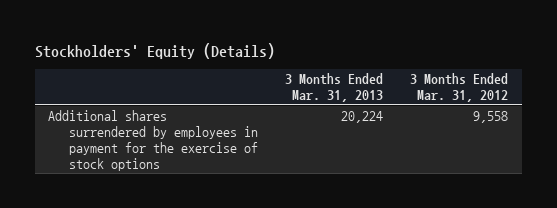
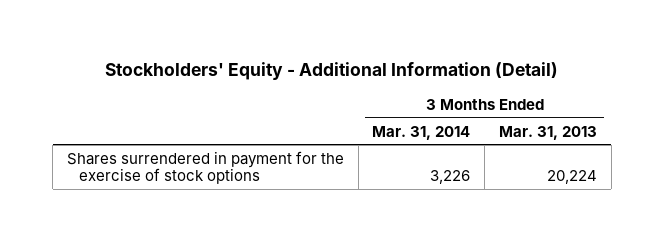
[34,42,275,59] Stockholders' Equity (Details) -> [104,62,558,81] Stockholders' Equity - Additional Information (Detail)
[410,73,509,103] 3 Months Ended Mar. 31, 2012 -> none
none -> [372,125,471,140] Mar. 31, 2014
[48,110,258,171] Additional shares surrendered by employees in payment for the exercise of stock options -> [66,150,344,185] Shares surrendered in payment for the exercise of stock options

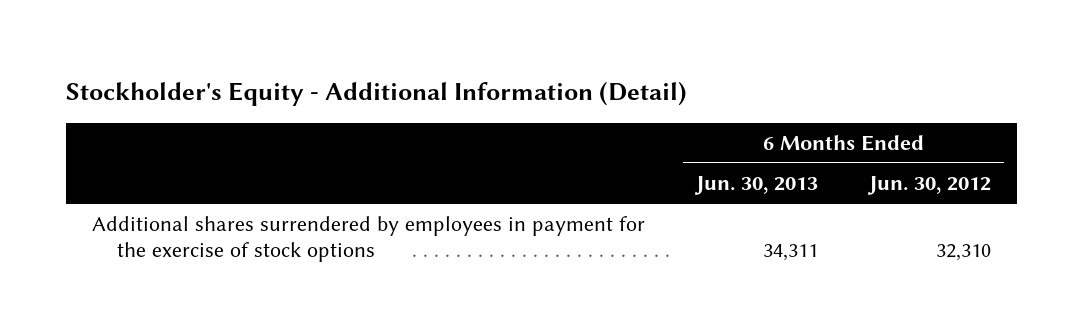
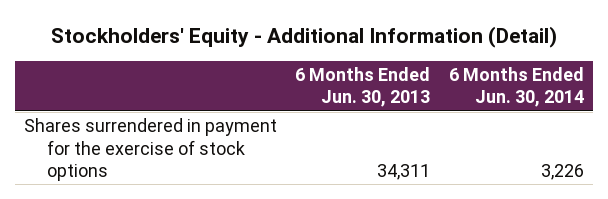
[66,81,688,107] Stockholder's Equity - Additional Information (Detail) -> [50,25,557,48] Stockholders' Equity - Additional Information (Detail)
[867,176,992,196] Jun. 30, 2012 -> none
none -> [448,66,584,108] 6 Months Ended Jun. 30, 2014
[91,216,645,263] Additional shares surrendered by employees in payment for the exercise of stock options -> [23,118,277,181] Shares surrendered in payment for the exercise of stock options

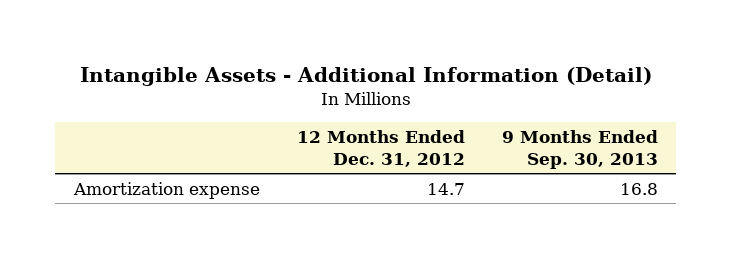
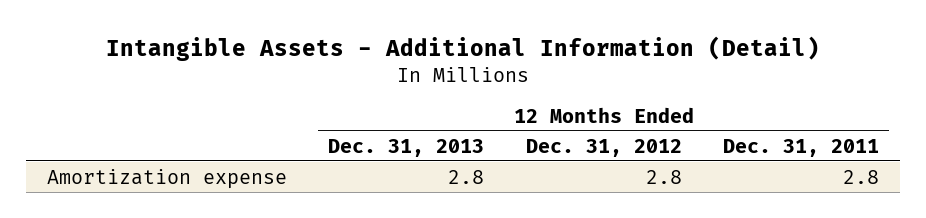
[501,129,658,169] 9 Months Ended Sep. 30, 2013 -> none
none -> [328,138,485,157] Dec. 31, 2013
none -> [723,138,880,157] Dec. 31, 2011
[426,182,465,195] 14.7 -> [645,169,682,184] 2.8

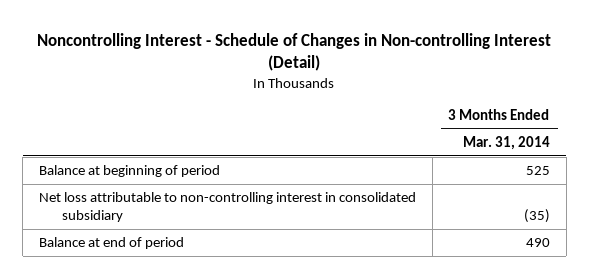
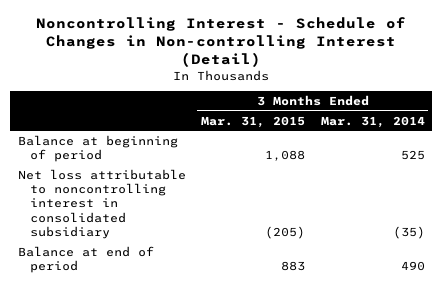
none -> [201,115,306,128] Mar. 31, 2015
[39,192,417,223] Net loss attributable to non-controlling interest in consolidated subsidiary -> [18,168,187,239] Net loss attributable to noncontrolling interest in consolidated subsidiary

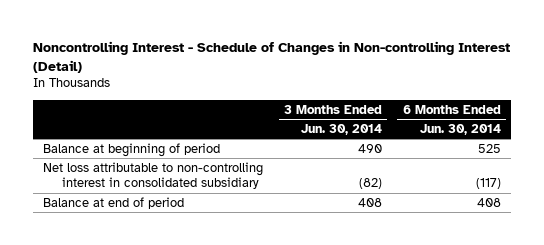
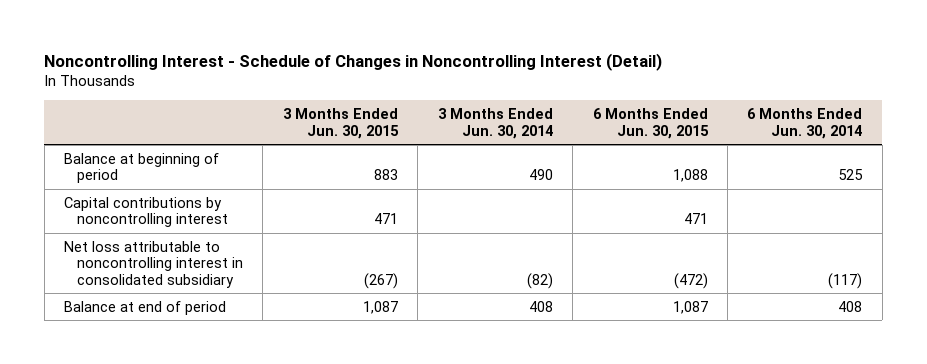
[32,40,510,73] Noncontrolling Interest - Schedule of Changes in Non-controlling Interest (Detail) -> [44,52,663,71] Noncontrolling Interest - Schedule of Changes in Noncontrolling Interest (Detail)
none -> [282,108,399,139] 3 Months Ended Jun. 30, 2015
none -> [592,108,709,139] 6 Months Ended Jun. 30, 2015
none -> [64,196,228,228] Capital contributions by noncontrolling interest
[43,161,264,190] Net loss attributable to non-controlling interest in consolidated subsidiary -> [64,240,243,289] Net loss attributable to noncontrolling interest in consolidated subsidiary

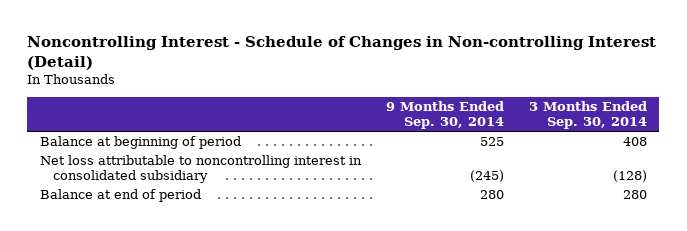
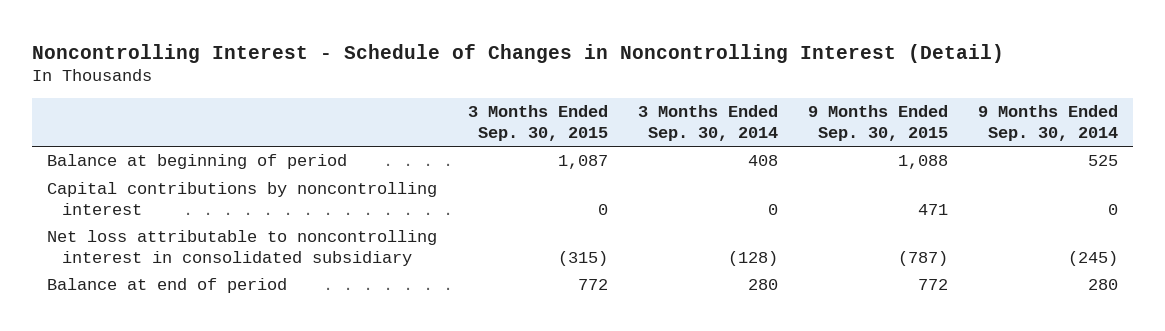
[27,35,657,70] Noncontrolling Interest - Schedule of Changes in Non-controlling Interest (Detail) -> [32,43,1005,63] Noncontrolling Interest - Schedule of Changes in Noncontrolling Interest (Detail)
none -> [467,105,608,141] 3 Months Ended Sep. 30, 2015
none -> [807,105,948,141] 9 Months Ended Sep. 30, 2015
none -> [47,182,438,215] Capital contributions by noncontrolling interest

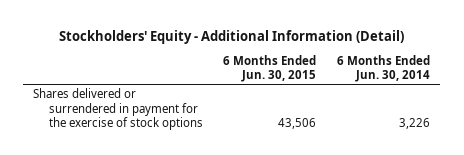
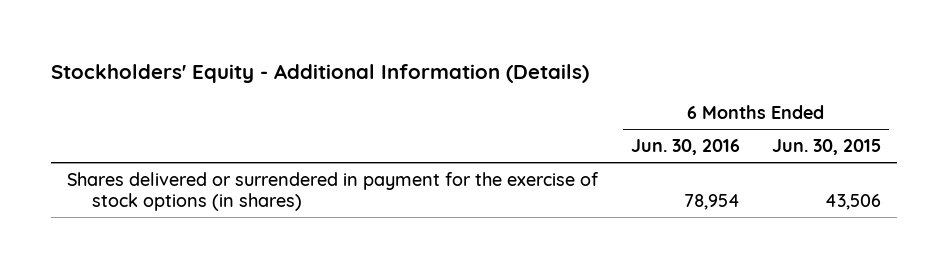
[58,29,404,44] Stockholders' Equity - Additional Information (Detail) -> [51,63,590,83] Stockholders' Equity - Additional Information (Details)
[337,54,431,83] 6 Months Ended Jun. 30, 2014 -> none
none -> [630,139,740,156] Jun. 30, 2016
[33,88,203,131] Shares delivered or surrendered in payment for the exercise of stock options -> [67,171,600,212] Shares delivered or surrendered in payment for the exercise of stock options (in shares)

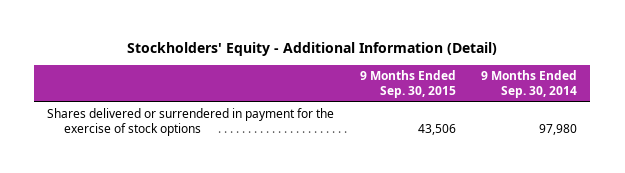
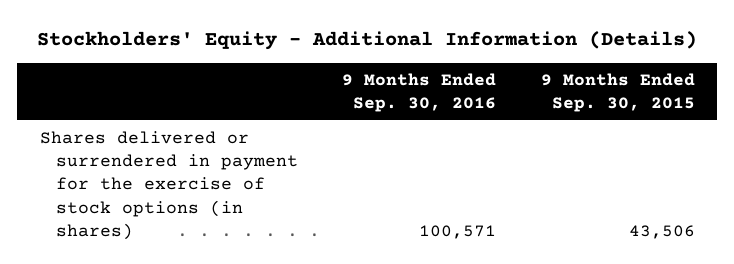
[127,42,498,57] Stockholders' Equity - Additional Information (Detail) -> [37,31,698,51] Stockholders' Equity - Additional Information (Details)
[481,70,578,99] 9 Months Ended Sep. 30, 2014 -> none
none -> [342,72,497,113] 9 Months Ended Sep. 30, 2016
[47,107,335,137] Shares delivered or surrendered in payment for the exercise of stock options -> [39,130,298,241] Shares delivered or surrendered in payment for the exercise of stock options (in shares)

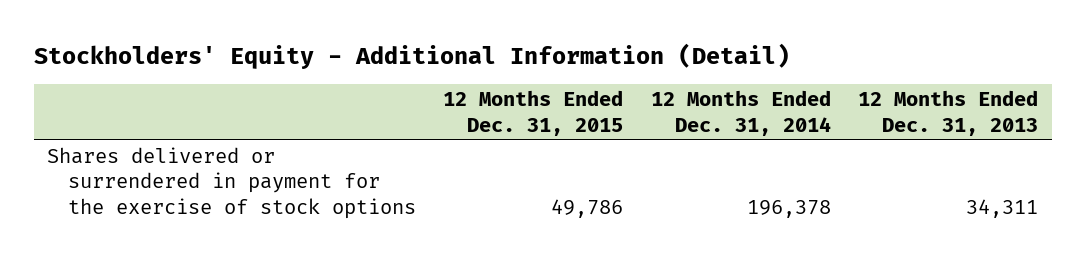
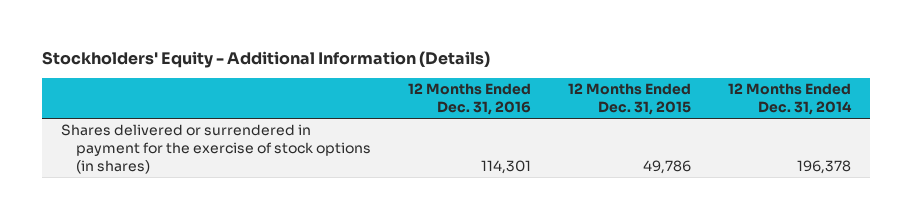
[33,43,790,70] Stockholders' Equity - Additional Information (Detail) -> [42,50,491,68] Stockholders' Equity - Additional Information (Details)
[858,90,1039,136] 12 Months Ended Dec. 31, 2013 -> none
none -> [407,83,531,116] 12 Months Ended Dec. 31, 2016
[47,147,416,219] Shares delivered or surrendered in payment for the exercise of stock options -> [60,124,371,175] Shares delivered or surrendered in payment for the exercise of stock options (in shares)

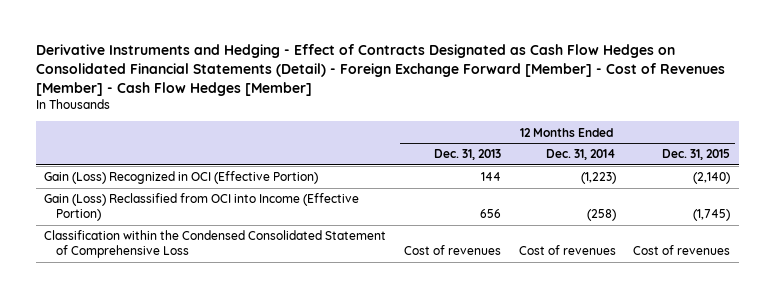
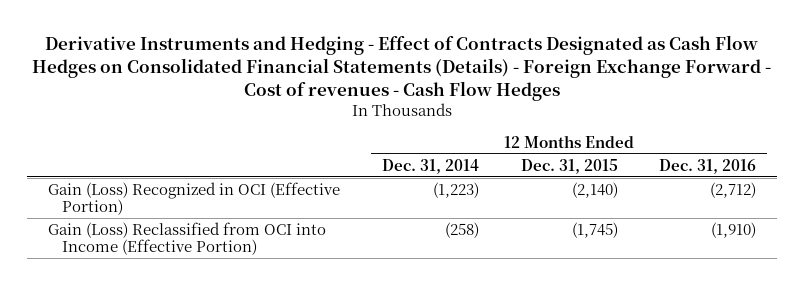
[35,43,725,96] Derivative Instruments and Hedging - Effect of Contracts Designated as Cash Flow Hedges on Consolidated Financial Statements (Detail) - Foreign Exchange Forward [Member] - Cost of Revenues [Member] - Cash Flow Hedges [Member] -> [32,35,772,102] Derivative Instruments and Hedging - Effect of Contracts Designated as Cash Flow Hedges on Consolidated Financial Statements (Details) - Foreign Exchange Forward - Cost of revenues - Cash Flow Hedges
[433,149,501,161] Dec. 31, 2013 -> none
none -> [659,158,757,174] Dec. 31, 2016
[44,230,387,259] Classification within the Condensed Consolidated Statement of Comprehensive Loss -> none

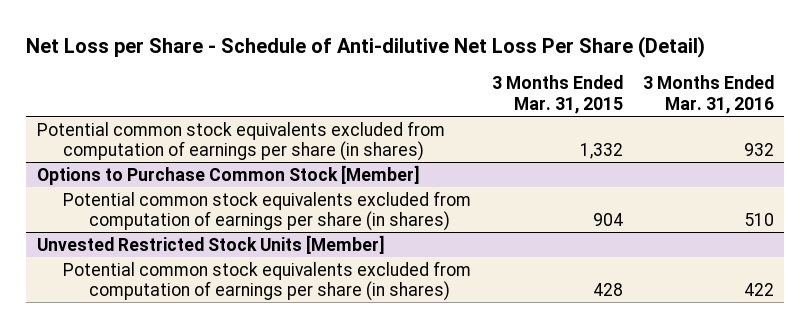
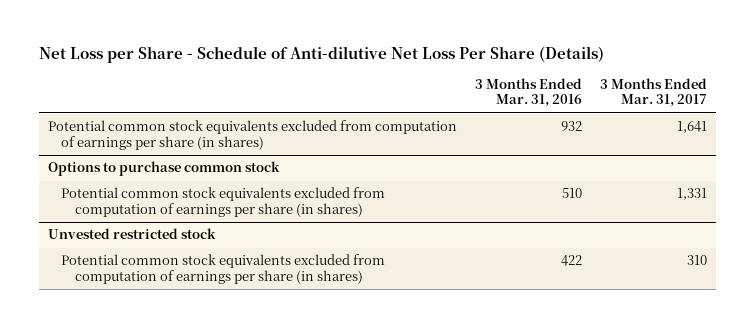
[26,36,706,59] Net Loss per Share - Schedule of Anti-dilutive Net Loss Per Share (Detail) -> [38,45,604,63] Net Loss per Share - Schedule of Anti-dilutive Net Loss Per Share (Details)
[491,75,623,114] 3 Months Ended Mar. 31, 2015 -> none
none -> [599,78,707,108] 3 Months Ended Mar. 31, 2017
[36,164,420,185] Options to Purchase Common Stock [Member] -> [47,161,280,177] Options to purchase common stock
[36,234,385,254] Unvested Restricted Stock Units [Member] -> [47,228,216,240] Unvested restricted stock

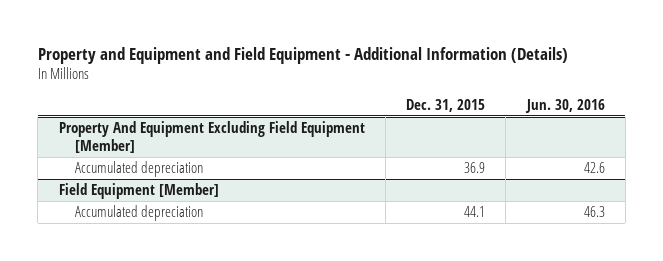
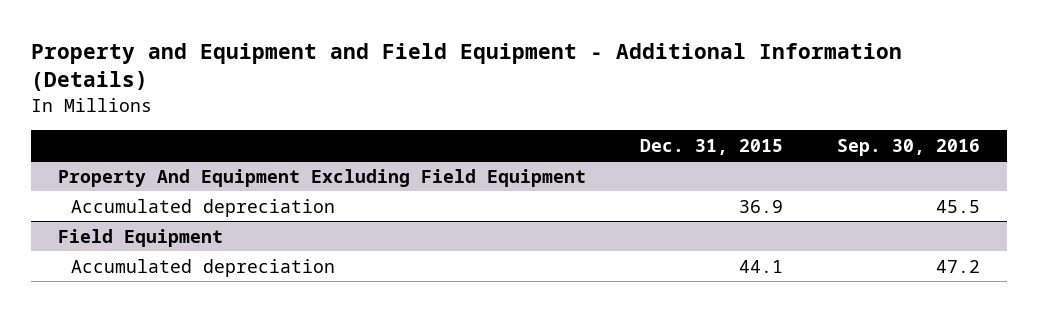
[524,98,605,113] Jun. 30, 2016 -> none
none -> [837,138,981,156] Sep. 30, 2016
[58,121,365,154] Property And Equipment Excluding Field Equipment [Member] -> [57,168,586,187] Property And Equipment Excluding Field Equipment
[58,183,219,200] Field Equipment [Member] -> [57,228,223,247] Field Equipment

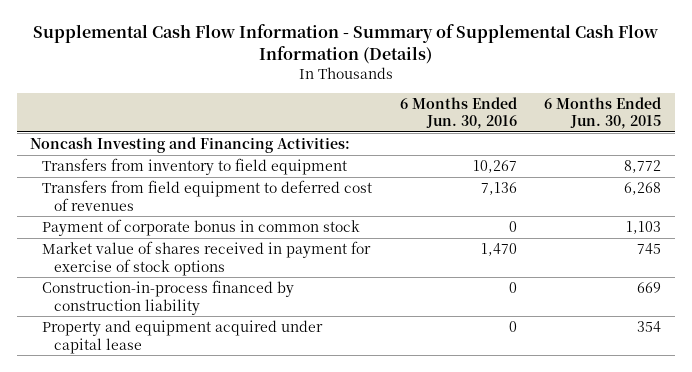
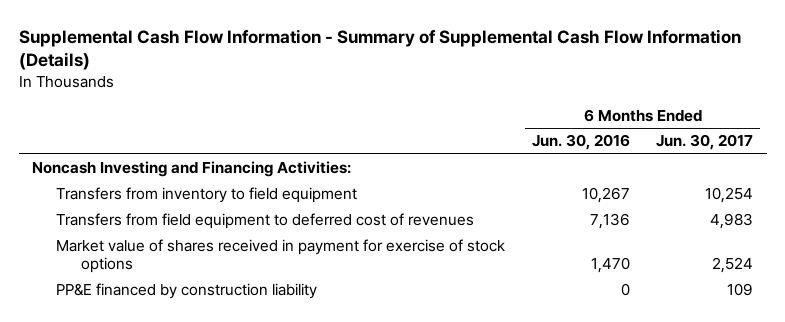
[544,96,662,130] 6 Months Ended Jun. 30, 2015 -> none
none -> [656,134,754,151] Jun. 30, 2017
[42,218,361,236] Payment of corporate bonus in common stock -> none
[42,319,324,354] Property and equipment acquired under capital lease -> none
[42,279,295,315] Construction-in-process financed by construction liability -> [56,283,318,300] PP&E financed by construction liability

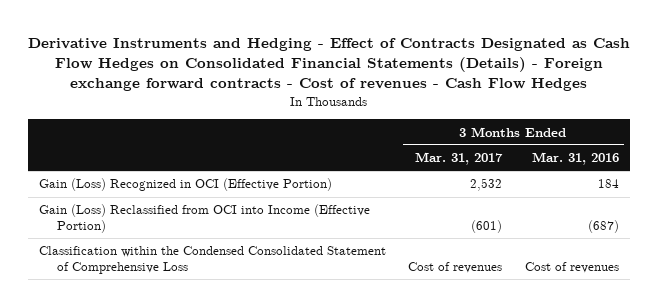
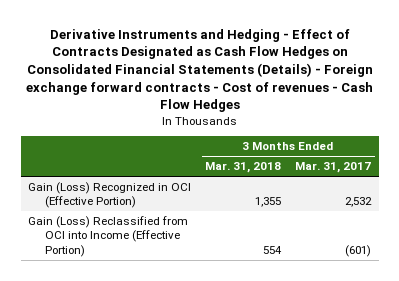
[531,152,619,166] Mar. 31, 2016 -> none
none -> [205,162,282,174] Mar. 31, 2018
[38,246,386,275] Classification within the Condensed Consolidated Statement of Comprehensive Loss -> none

